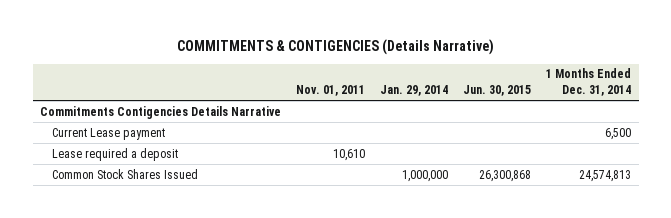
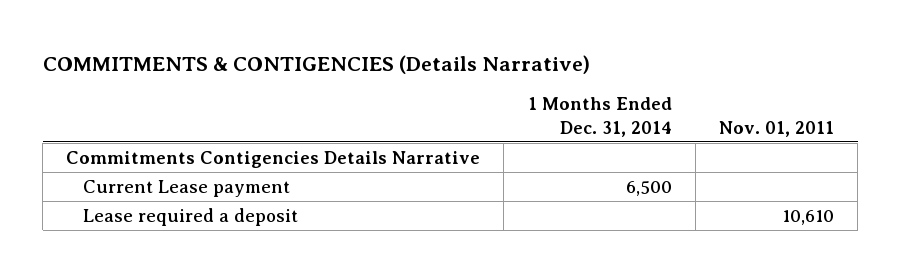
[380,84,449,96] Jan. 29, 2014 -> none
[463,84,532,96] Jun. 30, 2015 -> none
[51,168,198,179] Common Stock Shares Issued -> none

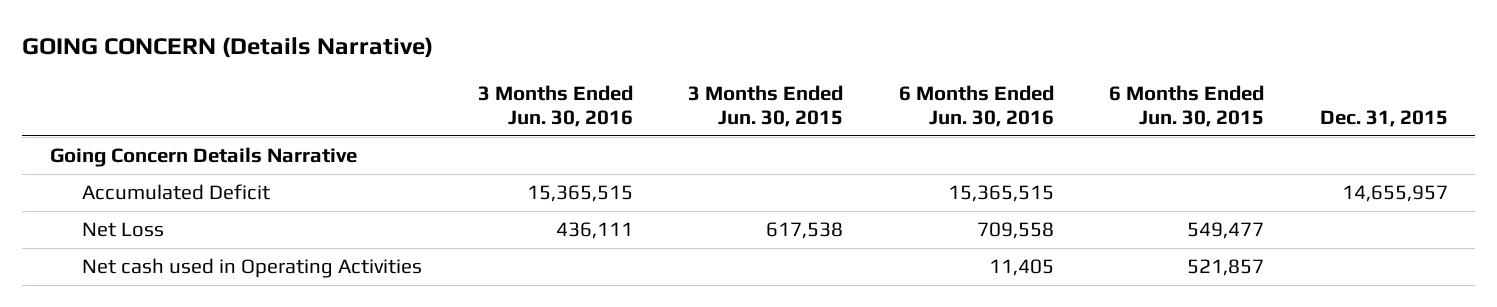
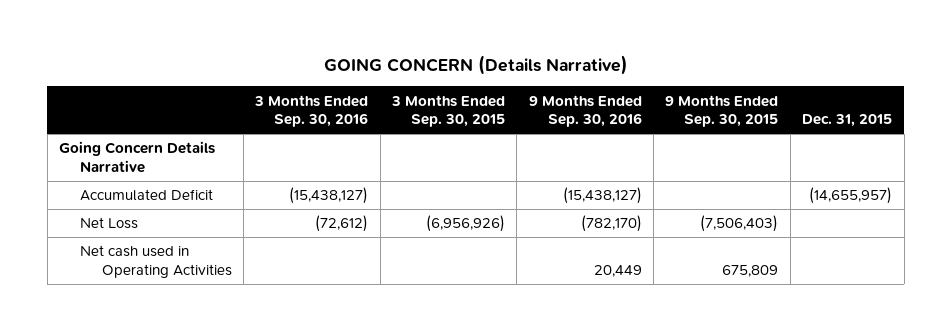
[477,84,633,128] 3 Months Ended Jun. 30, 2016 -> none
[688,84,844,128] 3 Months Ended Jun. 30, 2015 -> none
[898,84,1054,128] 6 Months Ended Jun. 30, 2016 -> none
[1109,84,1265,128] 6 Months Ended Jun. 30, 2015 -> none
none -> [254,94,369,128] 3 Months Ended Sep. 30, 2016
none -> [391,94,506,128] 3 Months Ended Sep. 30, 2015
none -> [528,94,642,128] 9 Months Ended Sep. 30, 2016
none -> [665,94,779,128] 9 Months Ended Sep. 30, 2015
[1341,184,1448,202] 14,655,957 -> [809,187,893,205] (14,655,957)

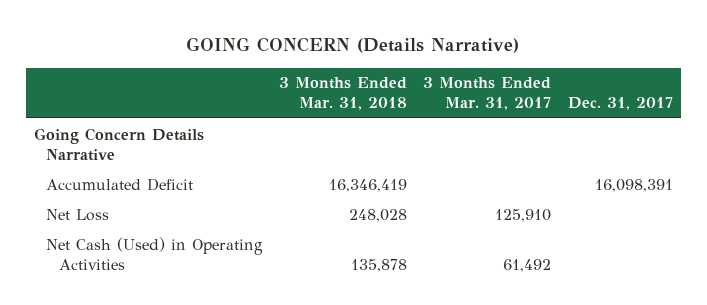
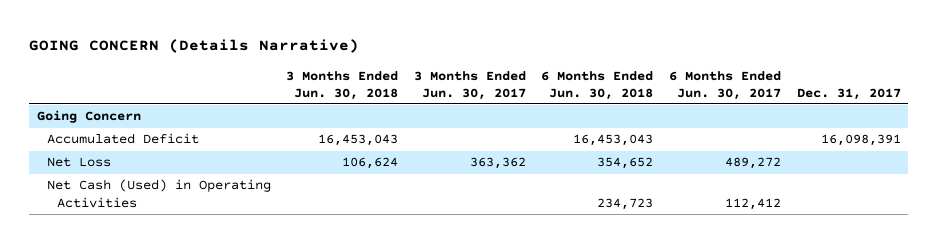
[278,77,407,111] 3 Months Ended Mar. 31, 2018 -> none
[423,77,552,111] 3 Months Ended Mar. 31, 2017 -> none
none -> [286,70,399,100] 3 Months Ended Jun. 30, 2018
none -> [413,70,526,100] 3 Months Ended Jun. 30, 2017
none -> [541,70,654,100] 6 Months Ended Jun. 30, 2018
none -> [669,70,782,100] 6 Months Ended Jun. 30, 2017
[34,127,205,161] Going Concern Details Narrative -> [36,110,141,124] Going Concern

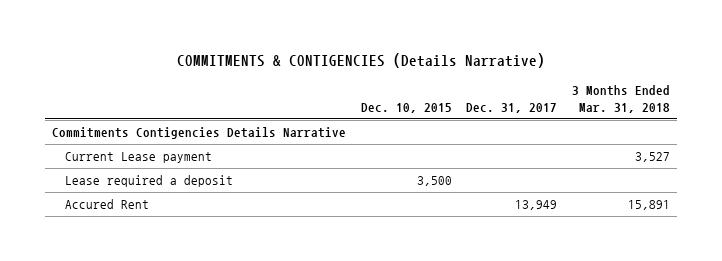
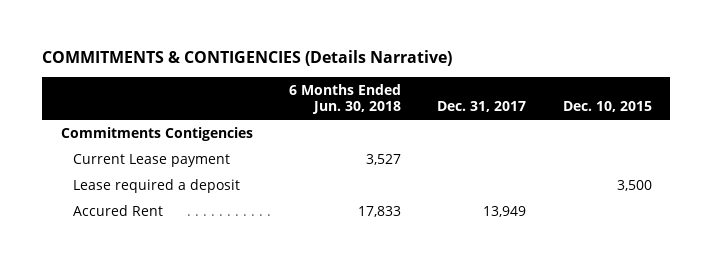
[571,85,670,113] 3 Months Ended Mar. 31, 2018 -> none
none -> [289,83,402,115] 6 Months Ended Jun. 30, 2018
[51,127,346,140] Commitments Contigencies Details Narrative -> [60,126,253,141] Commitments Contigencies

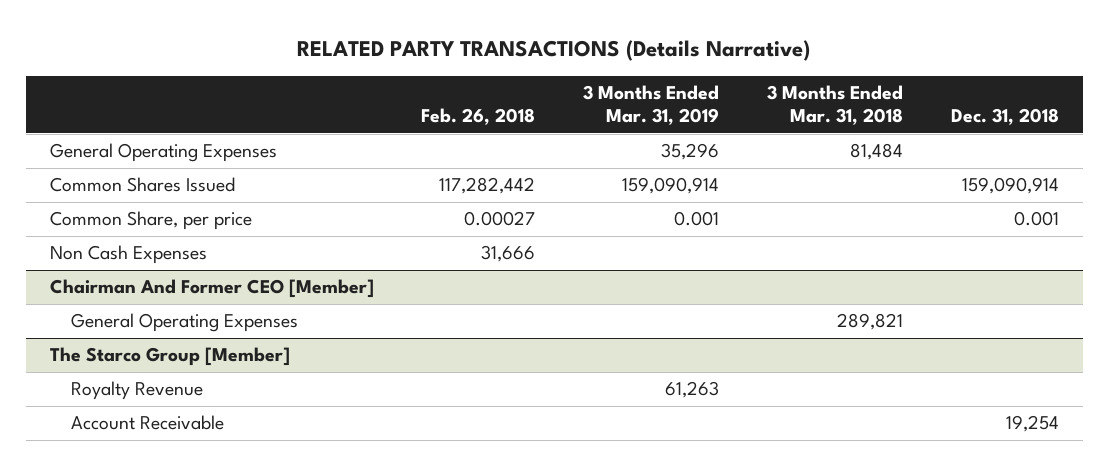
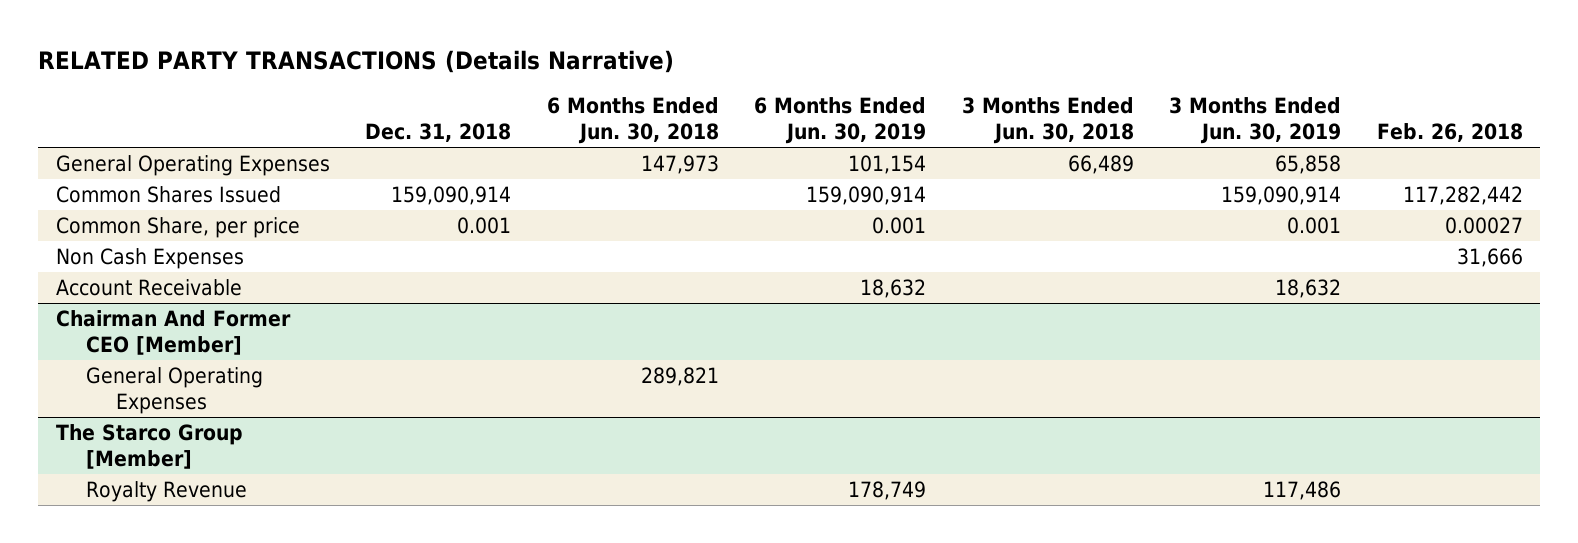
[583,85,720,126] 3 Months Ended Mar. 31, 2019 -> none
[767,85,904,126] 3 Months Ended Mar. 31, 2018 -> none
none -> [546,96,719,144] 6 Months Ended Jun. 30, 2018
none -> [754,96,927,144] 6 Months Ended Jun. 30, 2019
none -> [961,96,1134,144] 3 Months Ended Jun. 30, 2018
none -> [1169,96,1342,144] 3 Months Ended Jun. 30, 2019
none -> [55,279,242,297] Account Receivable
[70,415,224,431] Account Receivable -> none

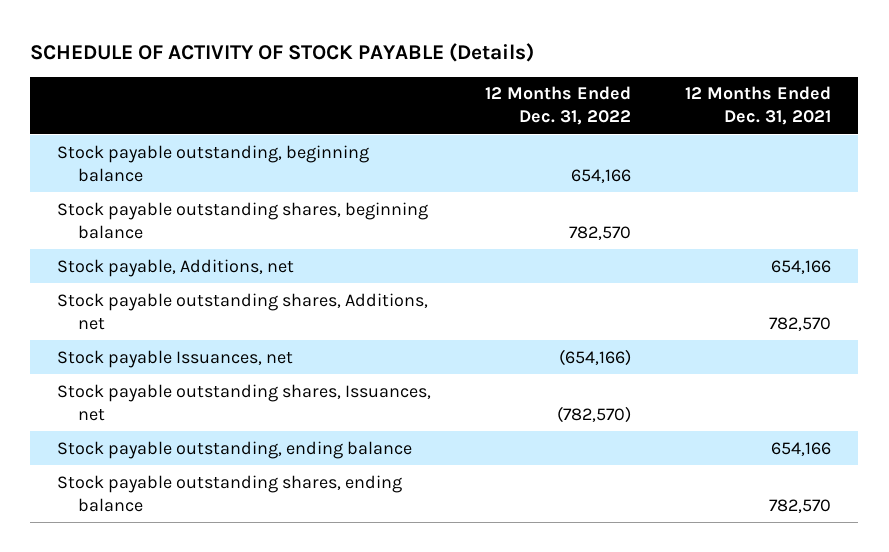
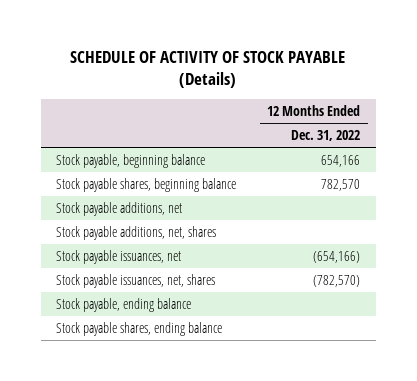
[685,86,832,126] 12 Months Ended Dec. 31, 2021 -> none
[57,144,370,182] Stock payable outstanding, beginning balance -> [56,154,206,169] Stock payable, beginning balance
[57,201,429,239] Stock payable outstanding shares, beginning balance -> [56,178,237,193] Stock payable shares, beginning balance
[57,258,295,277] Stock payable, Additions, net -> [56,202,183,217] Stock payable additions, net
[57,292,429,330] Stock payable outstanding shares, Additions, net -> [56,226,217,241] Stock payable additions, net, shares
[57,349,294,368] Stock payable Issuances, net -> [56,250,182,265] Stock payable issuances, net
[57,383,432,421] Stock payable outstanding shares, Issuances, net -> [56,274,216,289] Stock payable issuances, net, shares
[57,440,413,459] Stock payable outstanding, ending balance -> [56,298,192,313] Stock payable, ending balance
[57,474,403,512] Stock payable outstanding shares, ending balance -> [56,322,223,337] Stock payable shares, ending balance

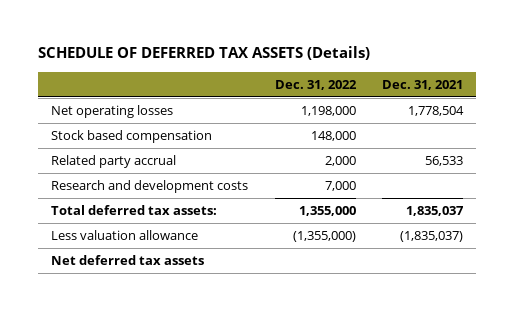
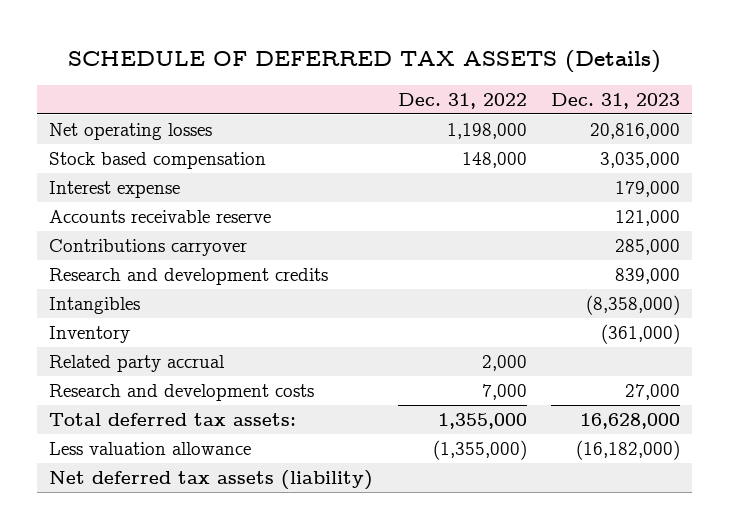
[382,79,464,90] Dec. 31, 2021 -> none
none -> [550,93,680,110] Dec. 31, 2023
none -> [49,180,181,198] Interest expense
none -> [49,209,272,223] Accounts receivable reserve
none -> [49,238,248,256] Contributions carryover
none -> [49,267,329,285] Research and development credits
none -> [49,296,141,314] Intangibles
none -> [49,325,131,343] Inventory
[51,255,205,266] Net deferred tax assets -> [49,469,374,490] Net deferred tax assets (liability)

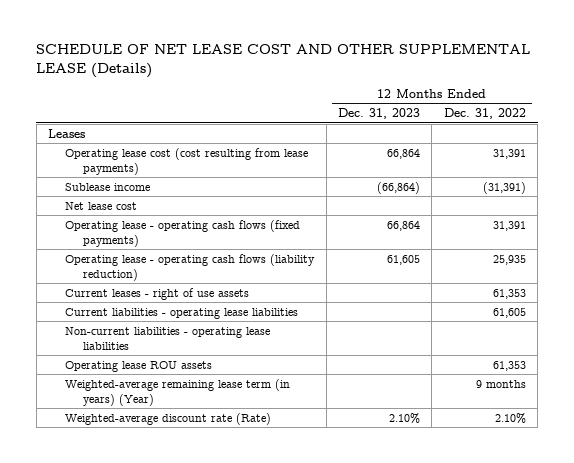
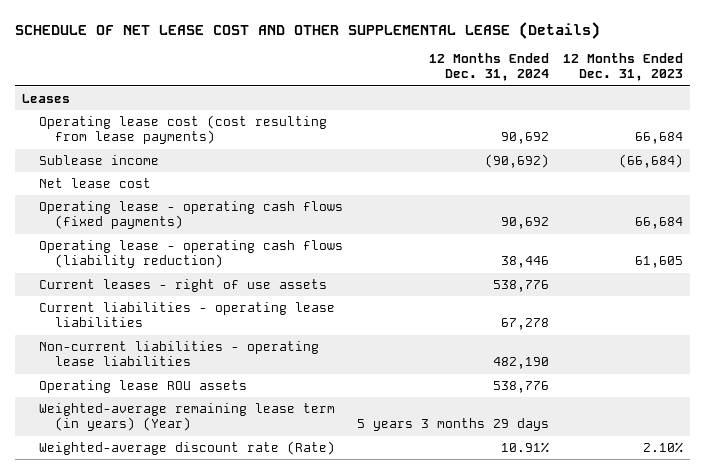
[443,108,526,120] Dec. 31, 2022 -> none
none -> [429,53,550,82] 12 Months Ended Dec. 31, 2024
[387,148,421,159] 66,864 -> [635,132,684,145] 66,684
[377,181,421,194] (66,864) -> [619,154,684,169] (66,684)
[387,220,421,231] 66,864 -> [635,217,684,230] 66,684

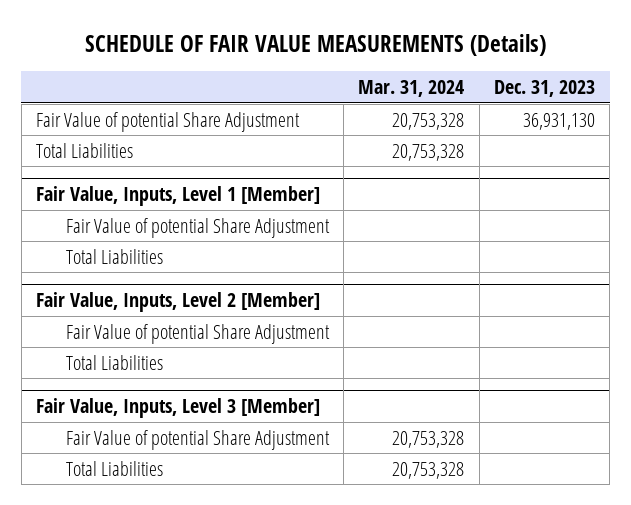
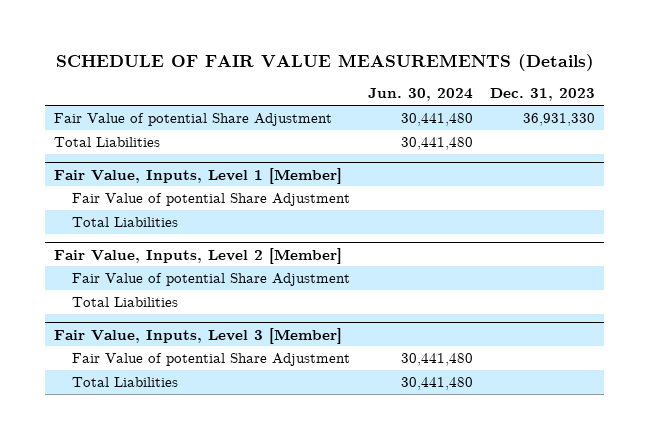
[358,80,465,98] Mar. 31, 2024 -> none
none -> [367,88,473,102] Jun. 30, 2024
[523,112,596,130] 36,931,130 -> [523,112,596,126] 36,931,330

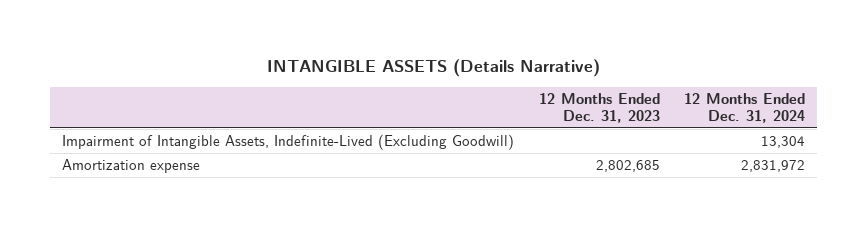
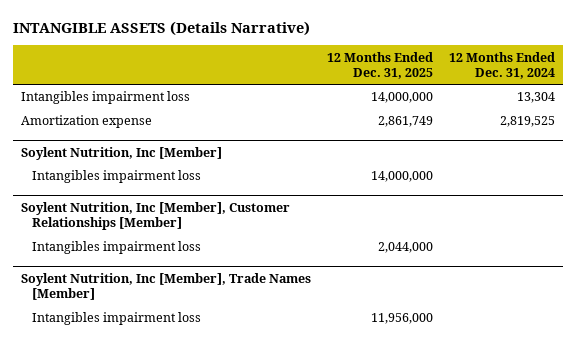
[538,92,660,123] 12 Months Ended Dec. 31, 2023 -> none
none -> [327,51,434,79] 12 Months Ended Dec. 31, 2025
[62,134,515,151] Impairment of Intangible Assets, Indefinite-Lived (Excluding Goodwill) -> [21,91,191,105] Intangibles impairment loss
[741,160,806,173] 2,831,972 -> [499,116,555,128] 2,819,525
none -> [21,146,223,160] Soylent Nutrition, Inc [Member]
none -> [31,170,201,184] Intangibles impairment loss
none -> [21,201,291,231] Soylent Nutrition, Inc [Member], Customer Relationships [Member]
none -> [31,241,201,255] Intangibles impairment loss
none -> [21,272,312,301] Soylent Nutrition, Inc [Member], Trade Names [Member]
none -> [31,312,201,326] Intangibles impairment loss

